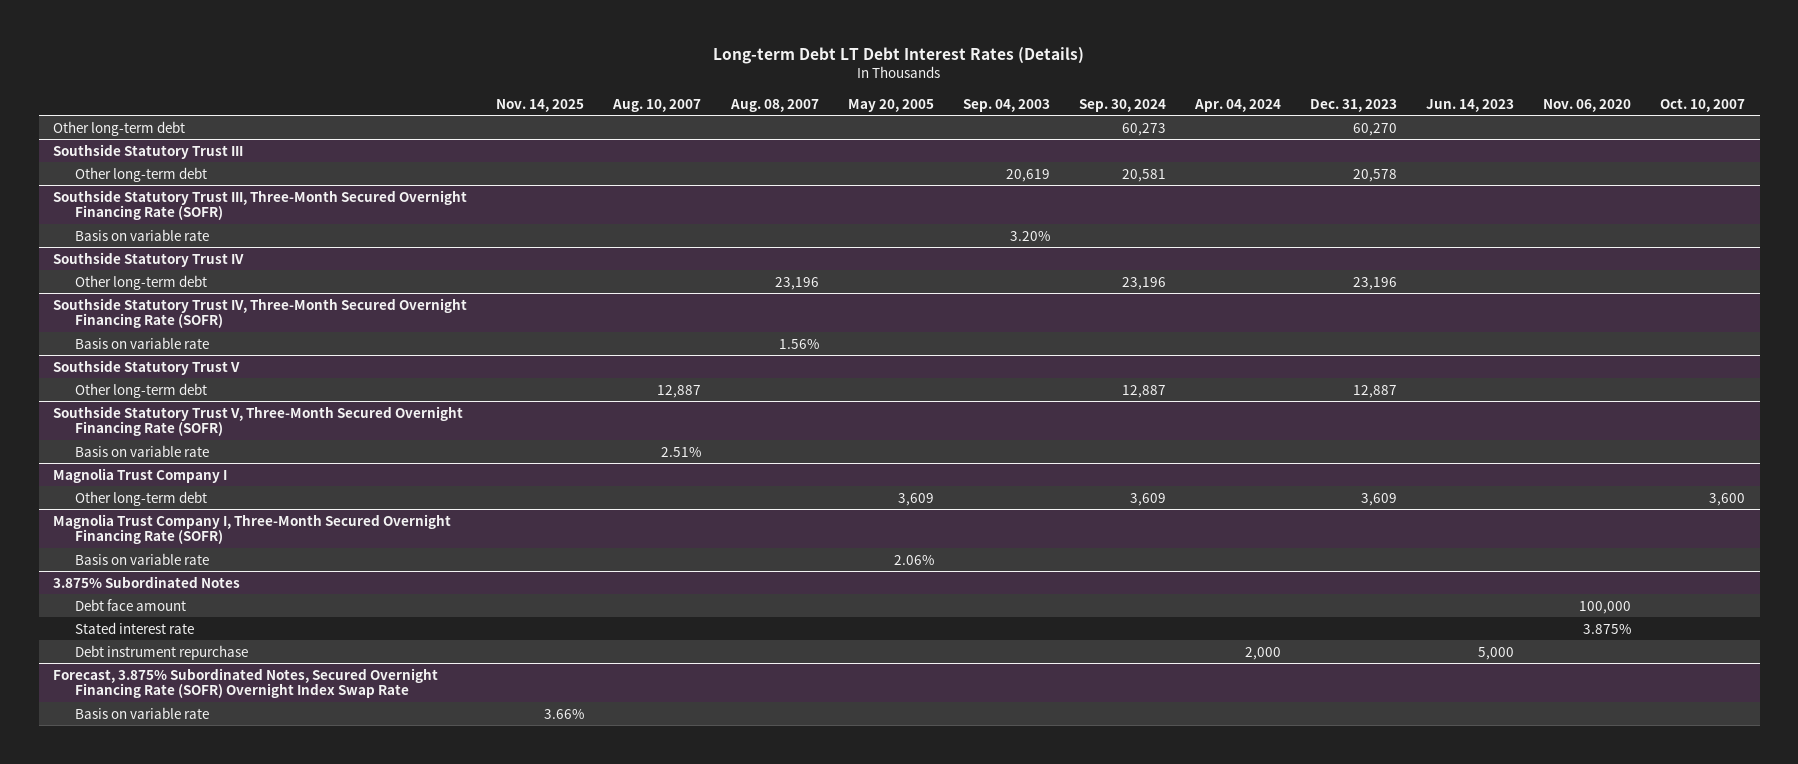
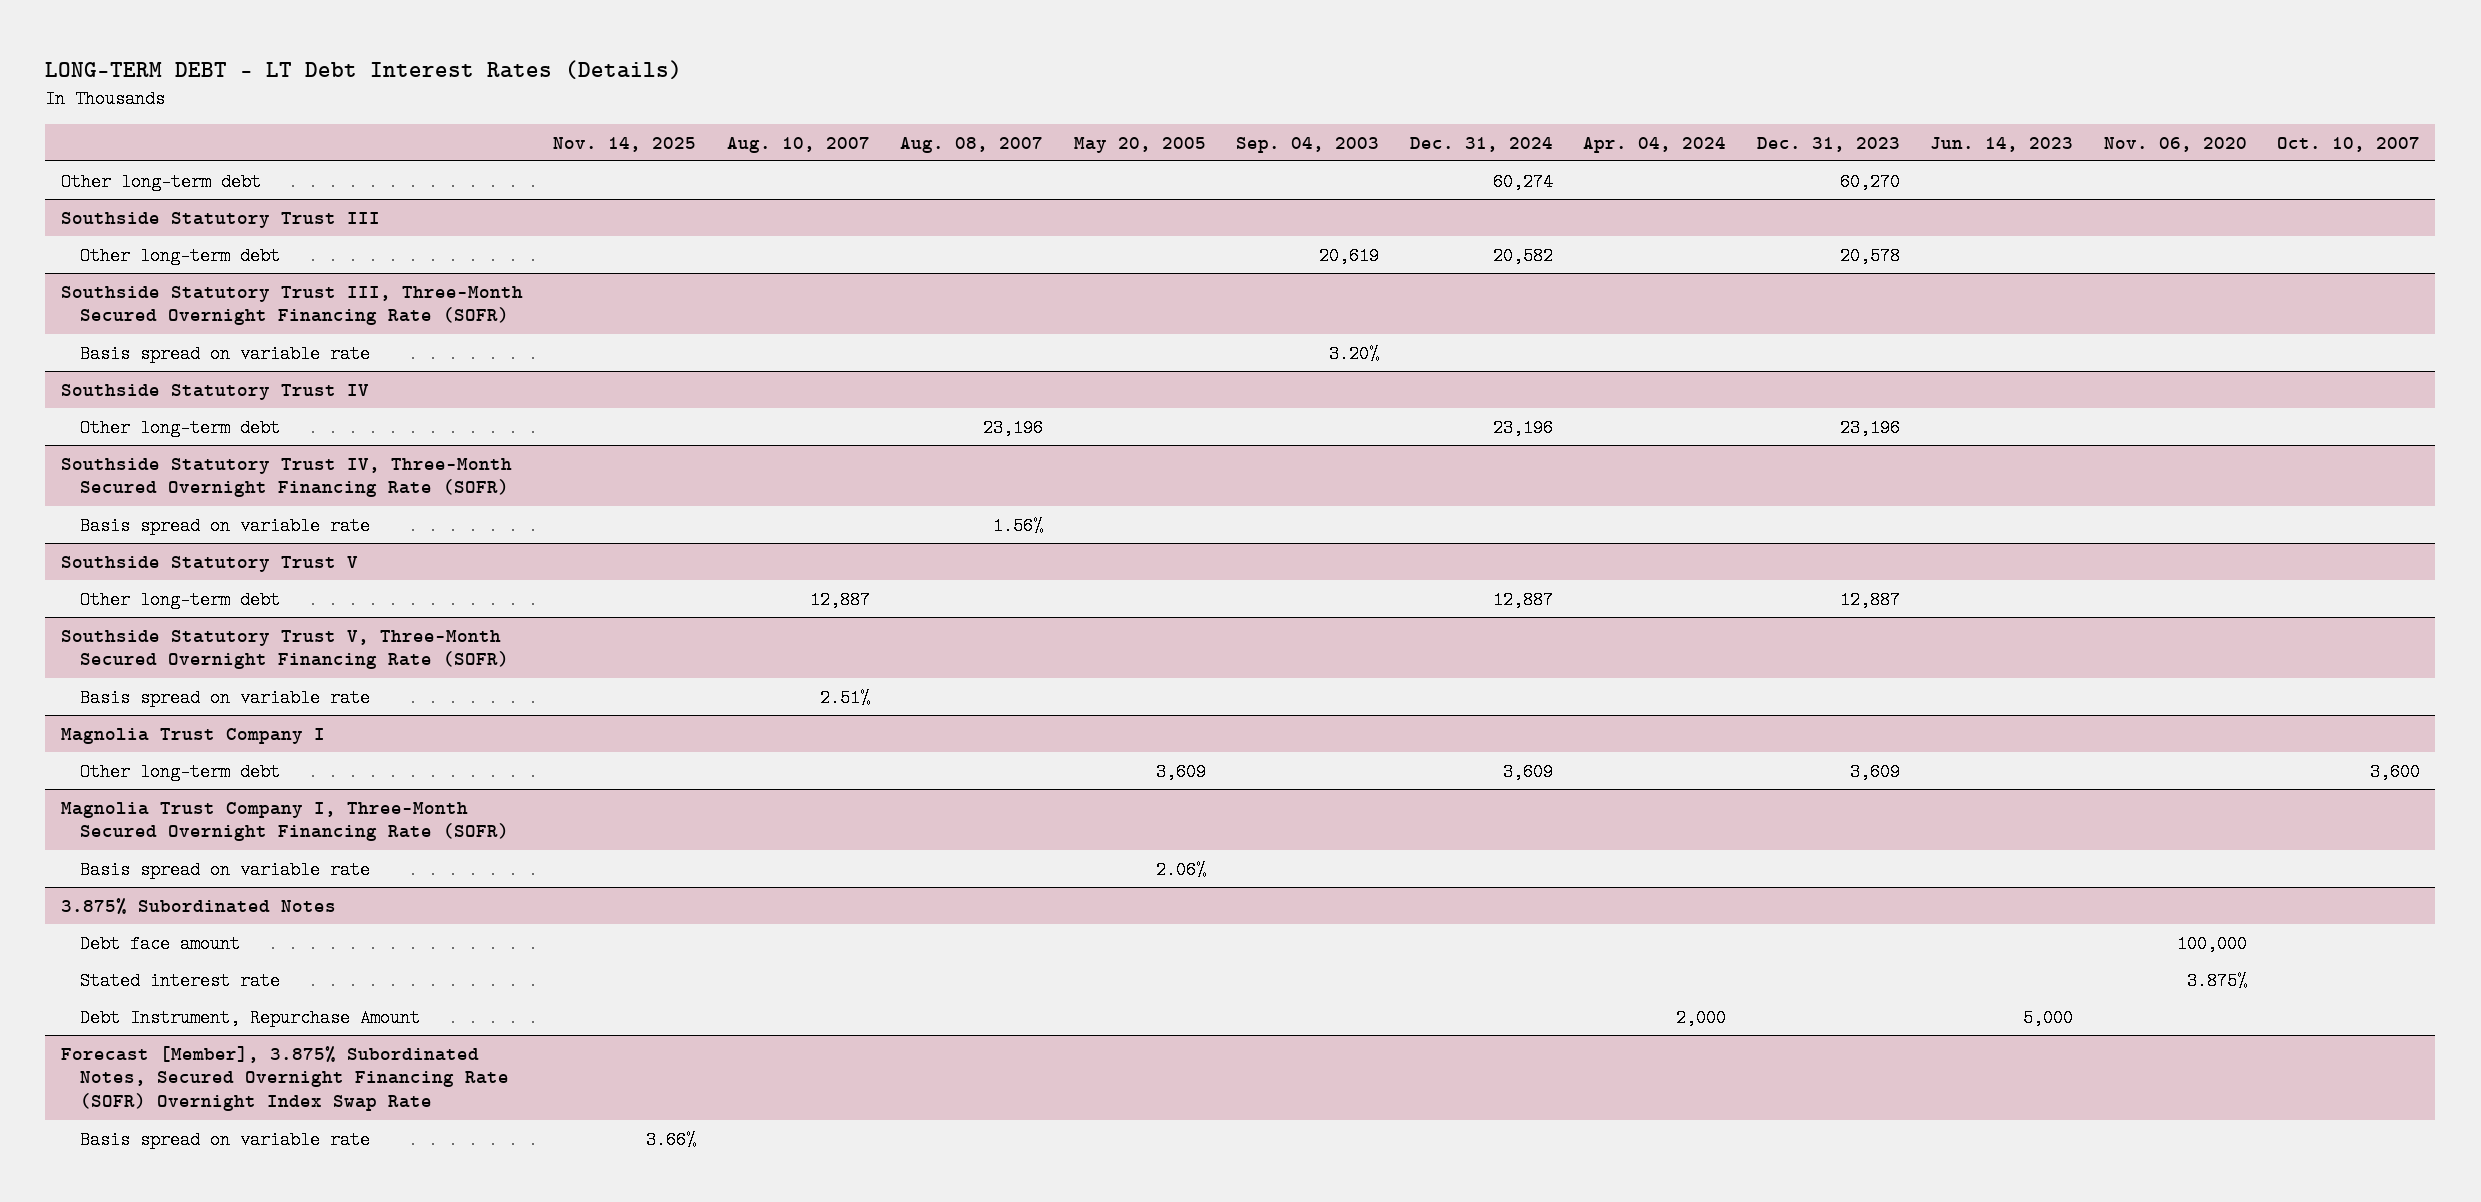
[713,46,1085,64] Long-term Debt LT Debt Interest Rates (Details) -> [45,59,683,79] LONG-TERM DEBT - LT Debt Interest Rates (Details)
[1078,98,1166,112] Sep. 30, 2024 -> none
none -> [1409,136,1553,152] Dec. 31, 2024
[74,228,209,241] Basis on variable rate -> [79,344,370,363] Basis spread on variable rate
[74,336,209,349] Basis on variable rate -> [79,516,370,535] Basis spread on variable rate
[74,444,209,457] Basis on variable rate -> [79,688,370,707] Basis spread on variable rate
[74,552,209,565] Basis on variable rate -> [79,860,370,879] Basis spread on variable rate
[74,644,248,660] Debt instrument repurchase -> [79,1008,420,1027] Debt Instrument, Repurchase Amount
[53,667,439,699] Forecast, 3.875% Subordinated Notes, Secured Overnight Financing Rate (SOFR) Overnight Index Swap Rate -> [60,1045,509,1112] Forecast [Member], 3.875% Subordinated Notes, Secured Overnight Financing Rate (SOFR) Overnight Index Swap Rate
[74,706,209,719] Basis on variable rate -> [79,1130,370,1149] Basis spread on variable rate

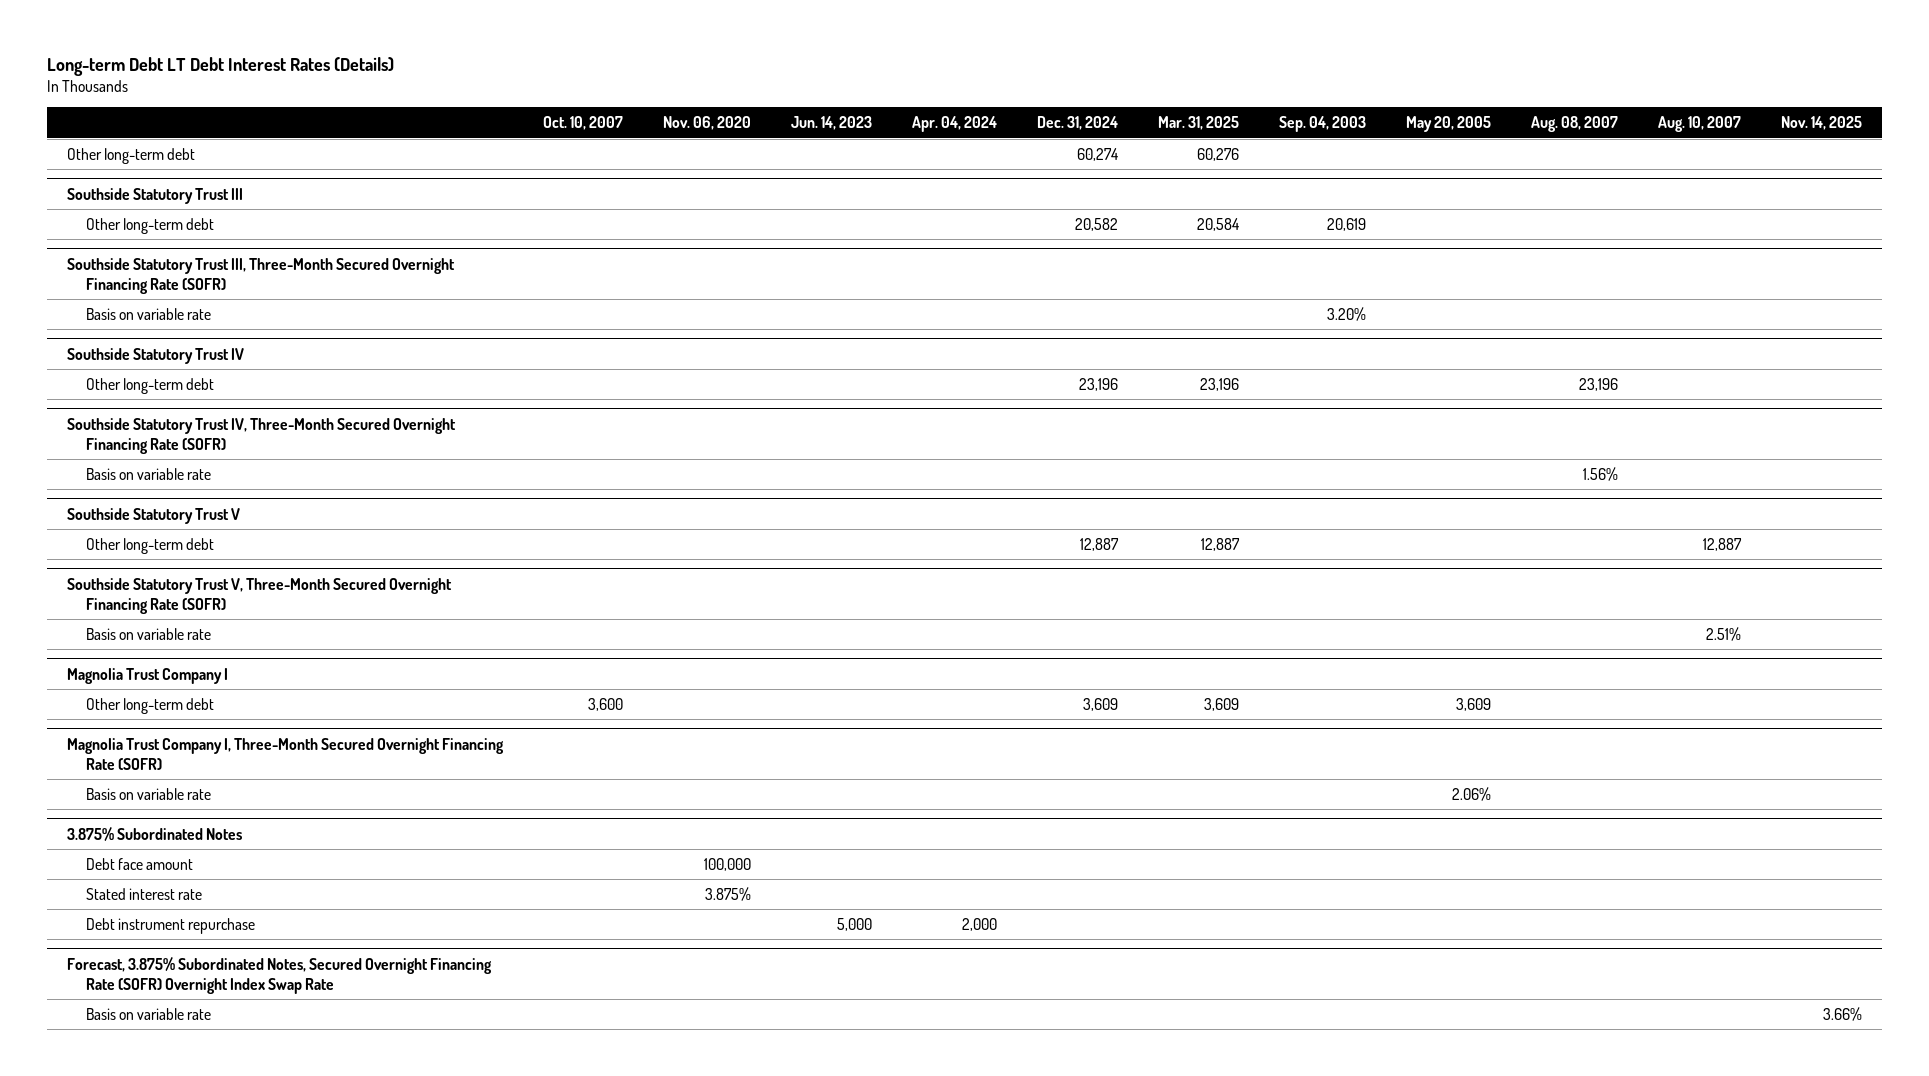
[45,59,683,79] LONG-TERM DEBT - LT Debt Interest Rates (Details) -> [46,56,394,76] Long-term Debt LT Debt Interest Rates (Details)
[1756,136,1900,152] Dec. 31, 2023 -> none
none -> [1157,116,1239,131] Mar. 31, 2025
[79,344,370,363] Basis spread on variable rate -> [86,307,212,320] Basis on variable rate
[79,516,370,535] Basis spread on variable rate -> [86,467,212,480] Basis on variable rate
[79,688,370,707] Basis spread on variable rate -> [86,627,212,640] Basis on variable rate
[79,860,370,879] Basis spread on variable rate -> [86,787,212,800] Basis on variable rate
[79,1008,420,1027] Debt Instrument, Repurchase Amount -> [86,917,256,934] Debt instrument repurchase
[60,1045,509,1112] Forecast [Member], 3.875% Subordinated Notes, Secured Overnight Financing Rate (SOFR) Overnight Index Swap Rate -> [66,956,492,994] Forecast, 3.875% Subordinated Notes, Secured Overnight Financing Rate (SOFR) Overnight Index Swap Rate
[79,1130,370,1149] Basis spread on variable rate -> [86,1007,212,1020] Basis on variable rate

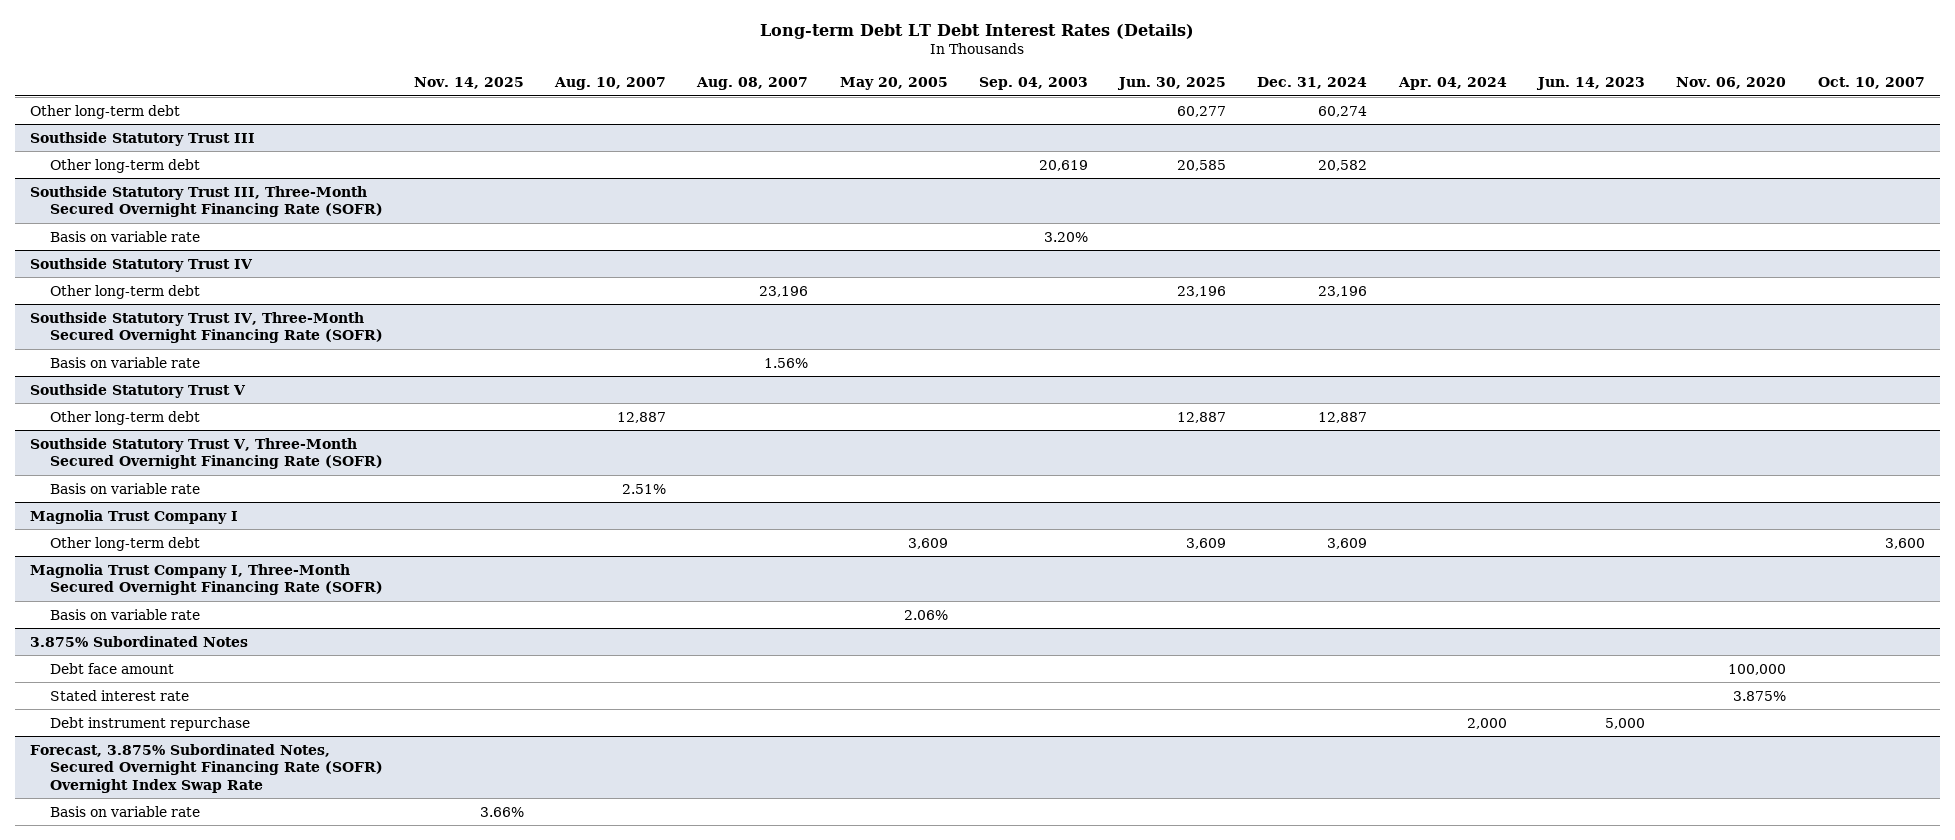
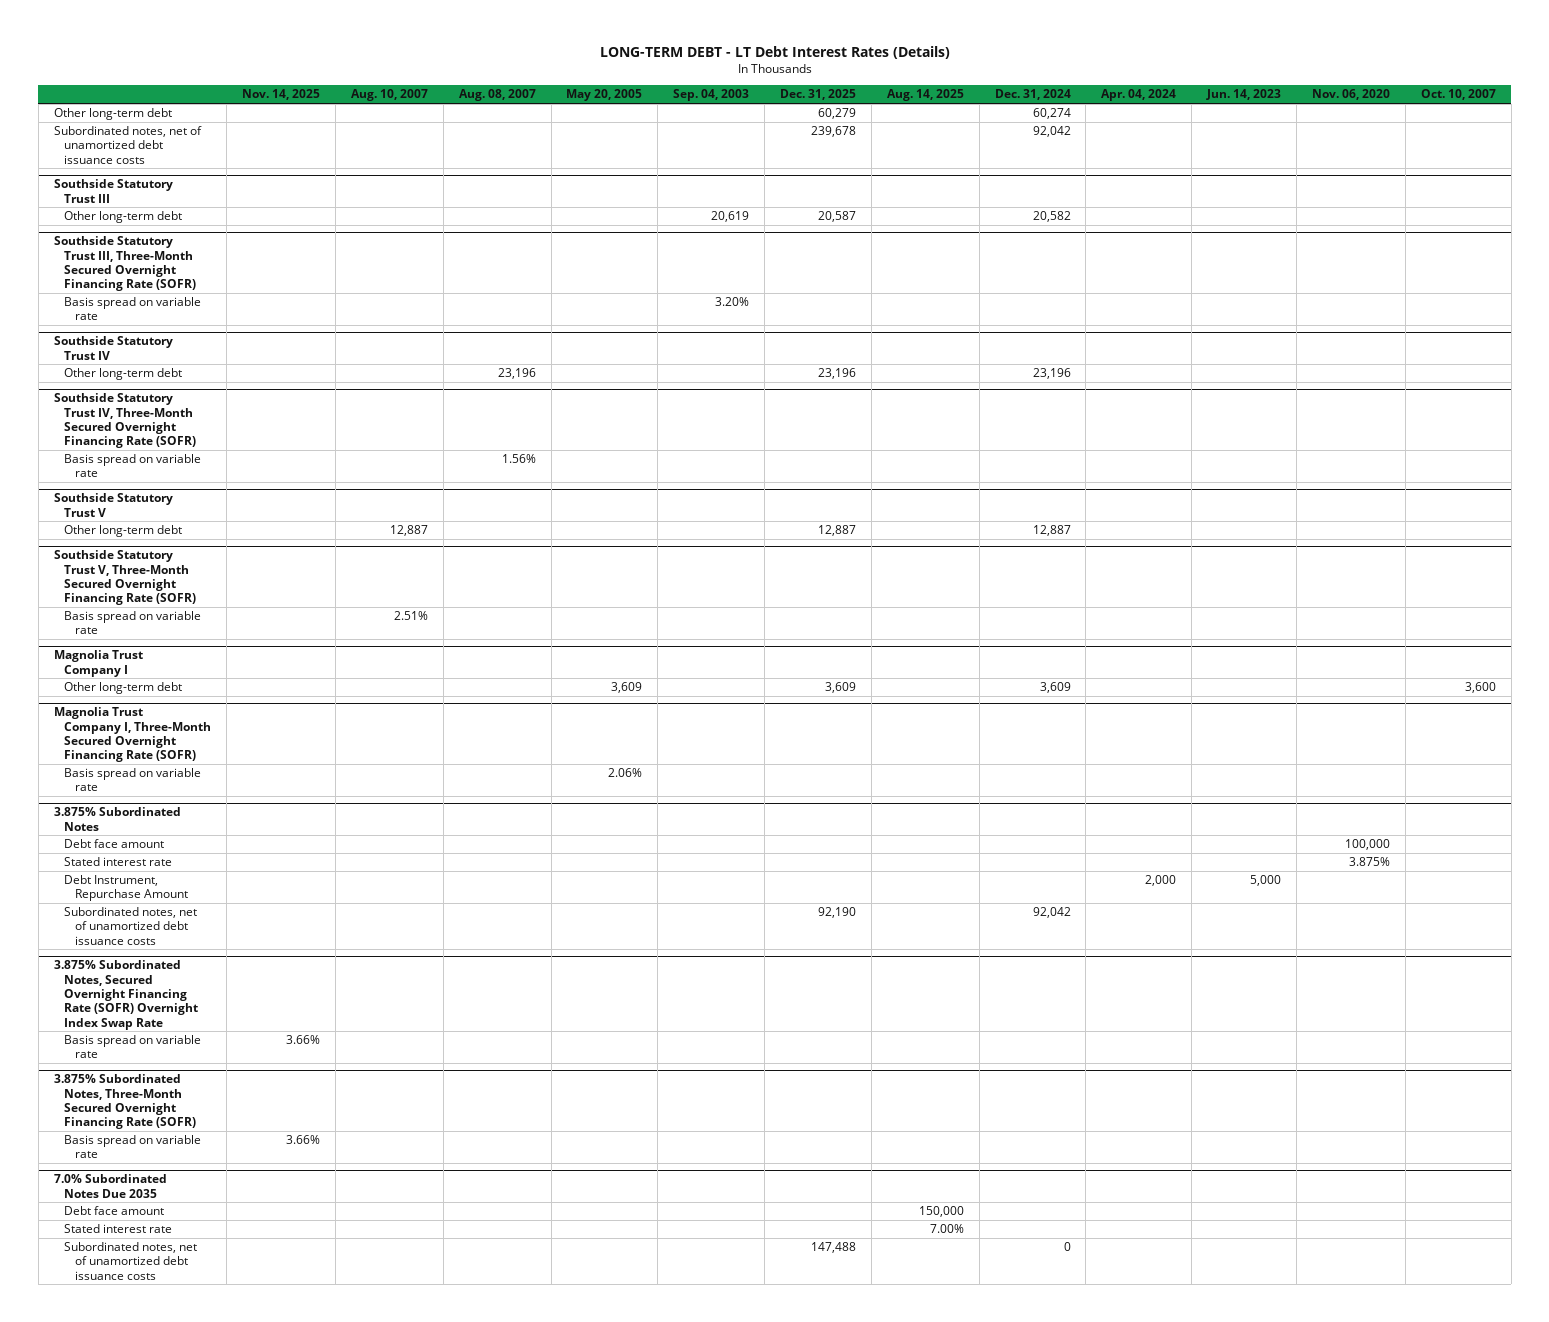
[760,23,1195,39] Long-term Debt LT Debt Interest Rates (Details) -> [599,46,950,60] LONG-TERM DEBT - LT Debt Interest Rates (Details)
[1117,76,1227,90] Jun. 30, 2025 -> none
none -> [779,89,856,101] Dec. 31, 2025
none -> [886,89,964,102] Aug. 14, 2025
none -> [53,126,202,164] Subordinated notes, net of unamortized debt issuance costs
[49,230,200,242] Basis on variable rate -> [64,297,202,321] Basis spread on variable rate
[49,356,200,368] Basis on variable rate -> [64,454,202,478] Basis spread on variable rate
[49,482,200,494] Basis on variable rate -> [64,611,202,635] Basis spread on variable rate
[49,608,200,620] Basis on variable rate -> [64,768,202,792] Basis spread on variable rate
[49,716,250,731] Debt instrument repurchase -> [64,875,188,902] Debt Instrument, Repurchase Amount
none -> [64,907,198,945] Subordinated notes, net of unamortized debt issuance costs
[30,743,383,793] Forecast, 3.875% Subordinated Notes, Secured Overnight Financing Rate (SOFR) Overnight Index Swap Rate -> [53,960,199,1030] 3.875% Subordinated Notes, Secured Overnight Financing Rate (SOFR) Overnight Index Swap Rate
[49,805,200,817] Basis on variable rate -> [64,1035,202,1059] Basis spread on variable rate
none -> [53,1074,197,1130] 3.875% Subordinated Notes, Three-Month Secured Overnight Financing Rate (SOFR)
none -> [64,1135,202,1159] Basis spread on variable rate
none -> [53,1174,167,1198] 7.0% Subordinated Notes Due 2035
none -> [64,1206,165,1216] Debt face amount
none -> [64,1224,173,1234] Stated interest rate
none -> [64,1242,198,1280] Subordinated notes, net of unamortized debt issuance costs

